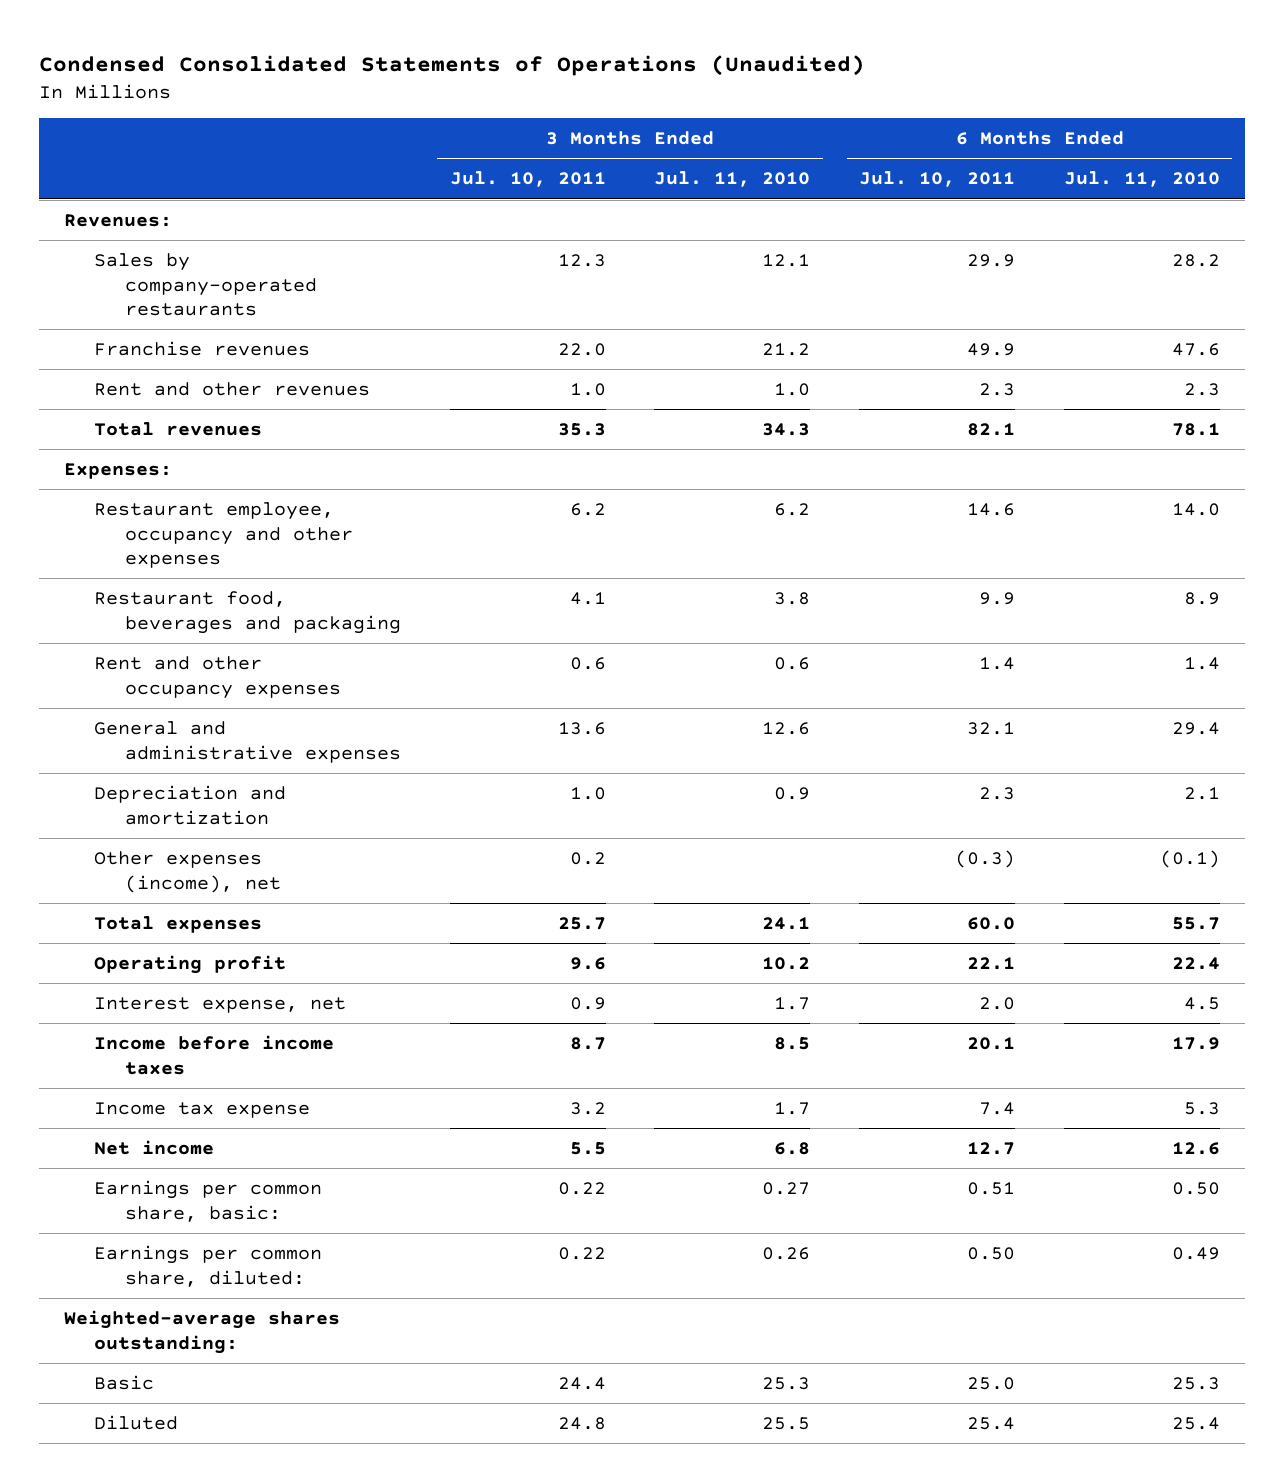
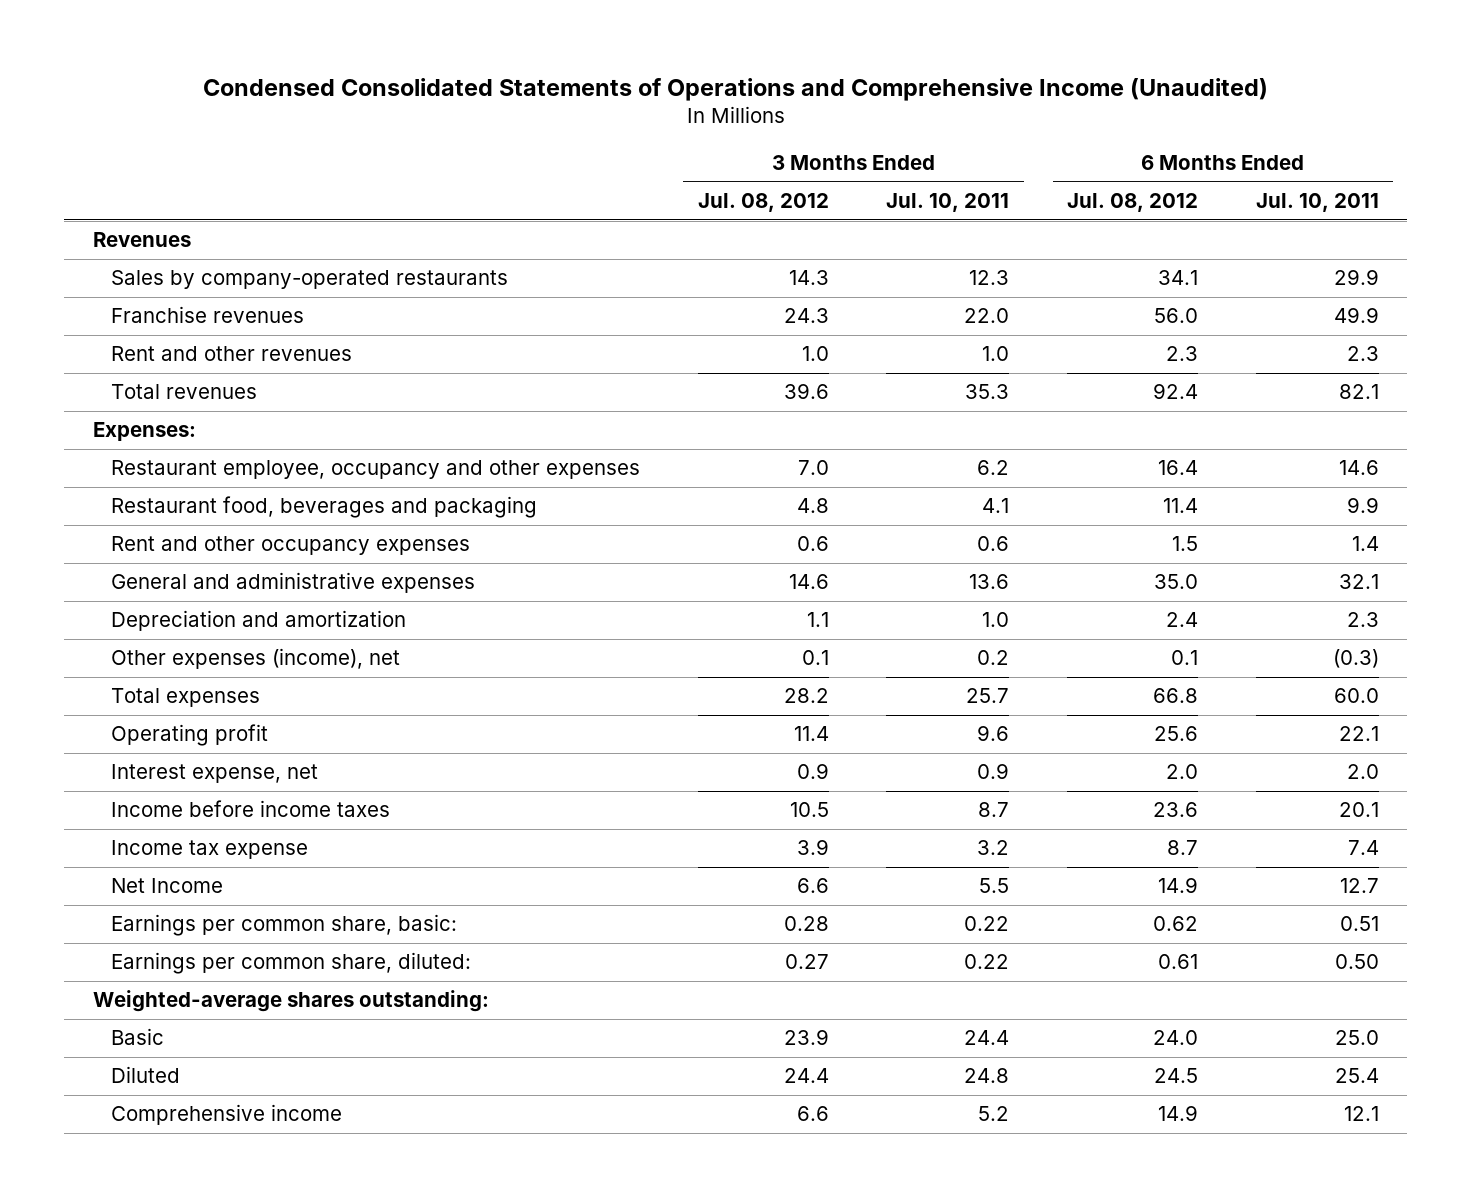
[39,54,866,76] Condensed Consolidated Statements of Operations (Unaudited) -> [202,77,1268,101] Condensed Consolidated Statements of Operations and Comprehensive Income (Unaudited)
[654,171,811,188] Jul. 11, 2010 -> none
[1064,171,1221,188] Jul. 11, 2010 -> none
none -> [697,193,829,213] Jul. 08, 2012
none -> [1066,193,1198,213] Jul. 08, 2012
[63,214,172,228] Revenues: -> [92,232,191,248] Revenues
[94,1140,215,1156] Net income -> [111,878,224,894] Net Income
none -> [111,1104,343,1126] Comprehensive income

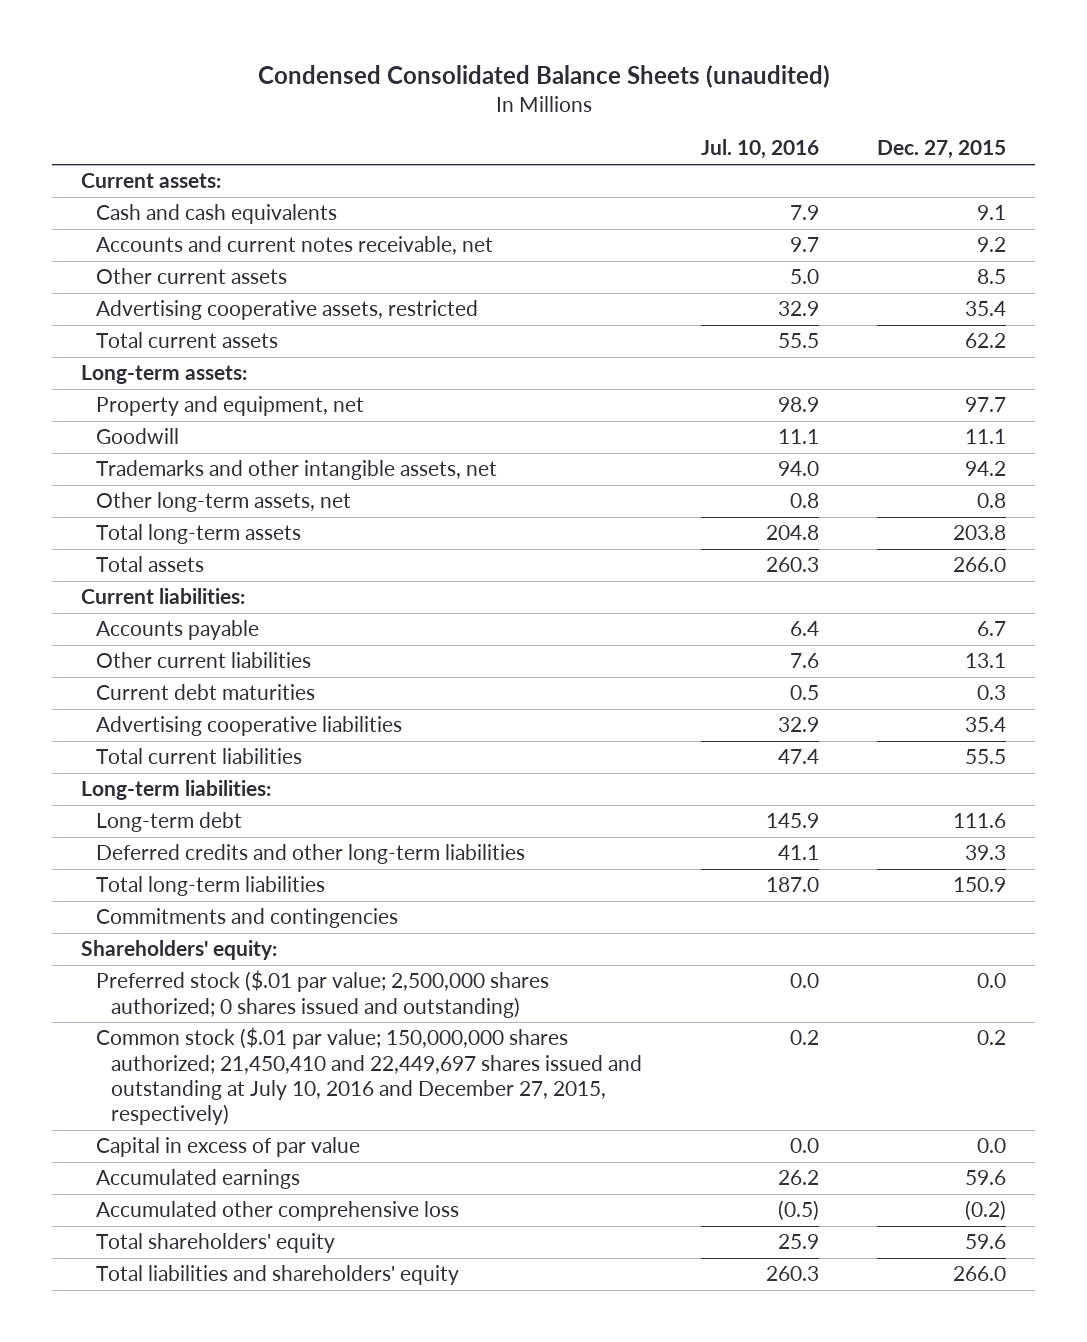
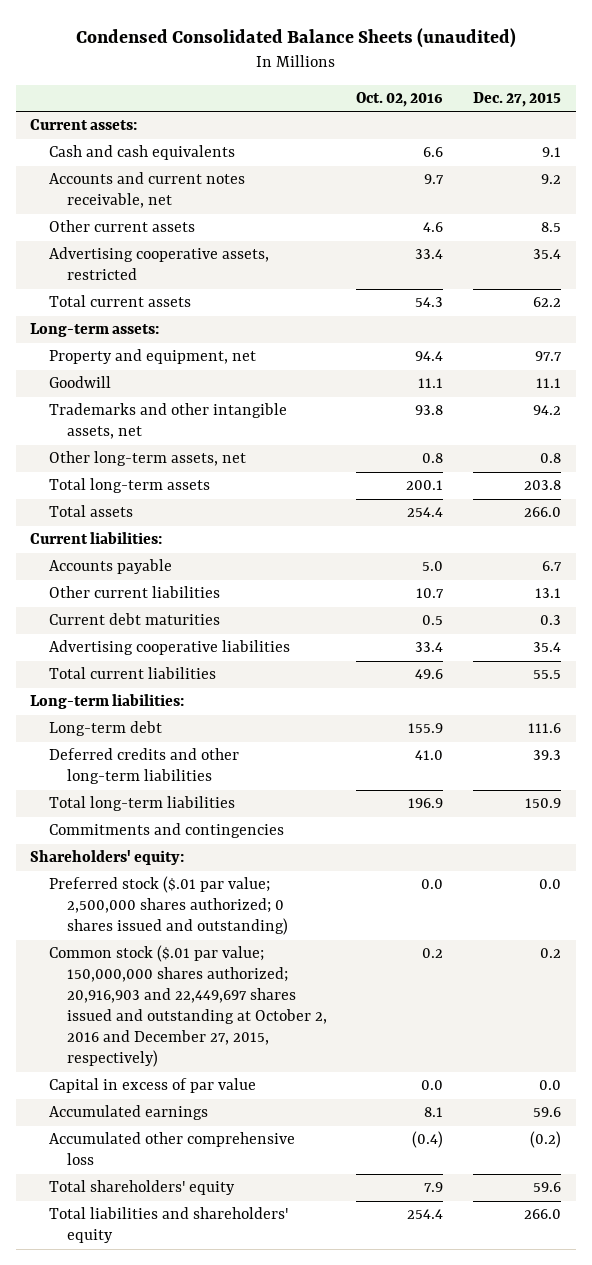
[700,139,819,160] Jul. 10, 2016 -> none
none -> [356,91,444,107] Oct. 02, 2016
[96,1027,643,1125] Common stock ($.01 par value; 150,000,000 shares authorized; 21,450,410 and 22,449,697 shares issued and outstanding at July 10, 2016 and December 27, 2015, respectively) -> [48,945,327,1068] Common stock ($.01 par value; 150,000,000 shares authorized; 20,916,903 and 22,449,697 shares issued and outstanding at October 2, 2016 and December 27, 2015, respectively)

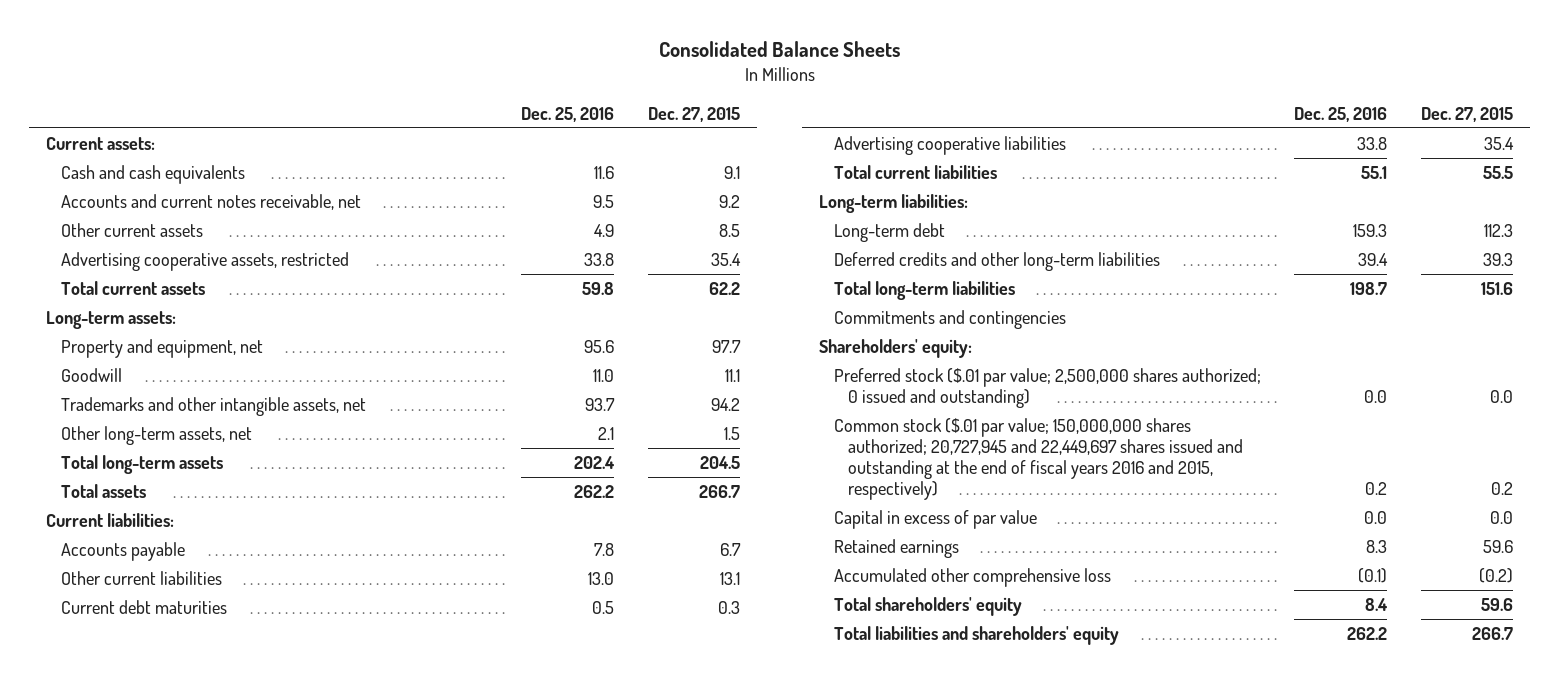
[75,28,516,49] Condensed Consolidated Balance Sheets (unaudited) -> [658,40,900,57] Consolidated Balance Sheets
[356,91,444,107] Oct. 02, 2016 -> none
none -> [521,106,615,122] Dec. 25, 2016
[540,453,562,464] 0.8 -> [724,426,741,440] 1.5
[524,480,562,491] 203.8 -> [700,455,741,469] 204.5
[524,507,562,518] 266.0 -> [699,484,741,498] 266.7
[528,723,562,734] 111.6 -> [1484,223,1514,237] 112.3
[525,798,562,809] 150.9 -> [1481,281,1514,295] 151.6
[48,876,288,936] Preferred stock ($.01 par value; 2,500,000 shares authorized; 0 shares issued and outstanding) -> [833,367,1261,408] Preferred stock ($.01 par value; 2,500,000 shares authorized; 0 issued and outstanding)
[48,945,327,1068] Common stock ($.01 par value; 150,000,000 shares authorized; 20,916,903 and 22,449,697 shares issued and outstanding at October 2, 2016 and December 27, 2015, respectively) -> [833,417,1244,500] Common stock ($.01 par value; 150,000,000 shares authorized; 20,727,945 and 22,449,697 shares issued and outstanding at the end of fiscal years 2016 and 2015, respectively)
[48,1105,208,1121] Accumulated earnings -> [833,538,959,558] Retained earnings
[524,1209,562,1220] 266.0 -> [1472,626,1514,640] 266.7

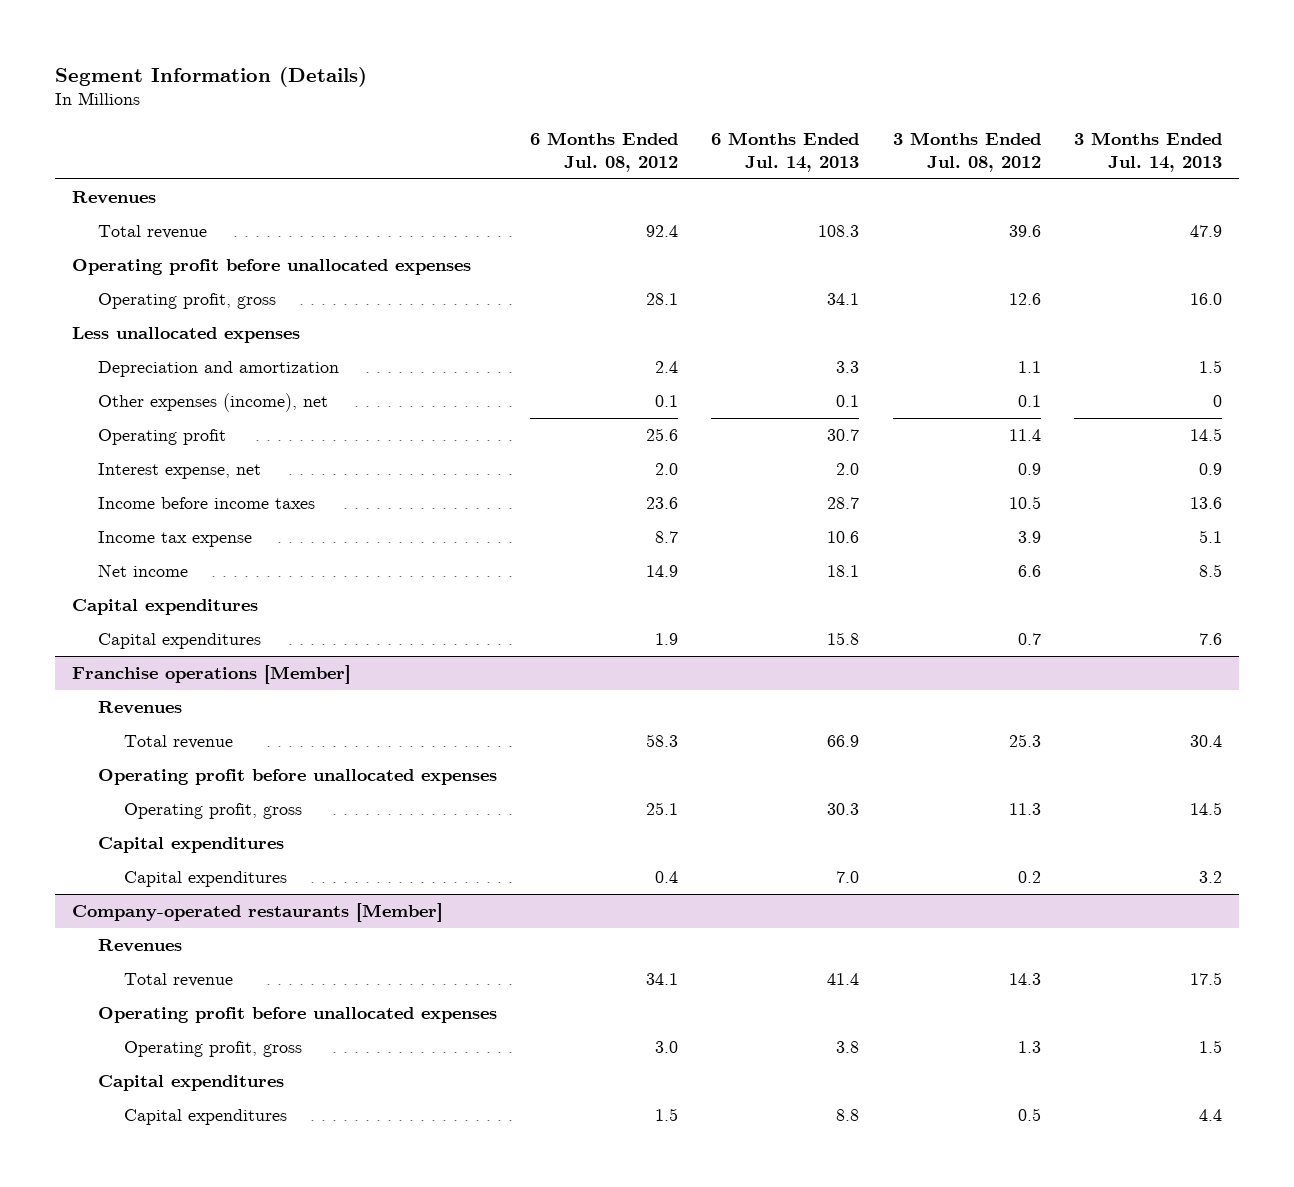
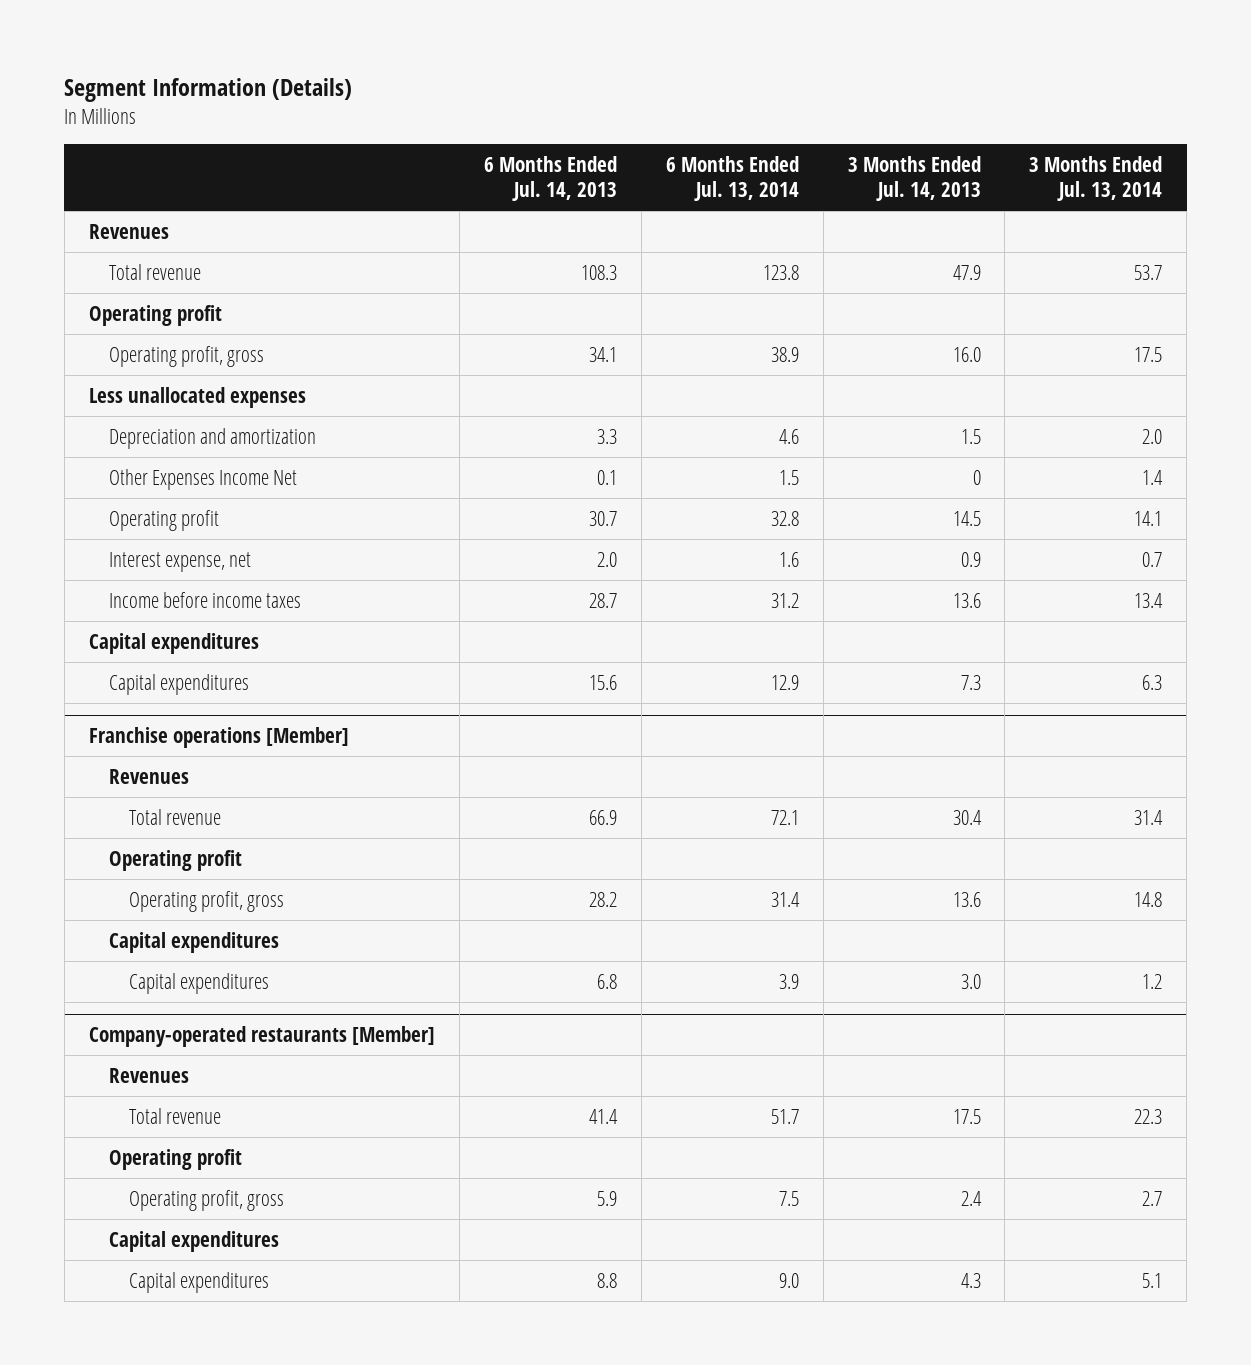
[530,132,679,172] 6 Months Ended Jul. 08, 2012 -> none
[892,132,1041,172] 3 Months Ended Jul. 08, 2012 -> none
none -> [665,155,799,201] 6 Months Ended Jul. 13, 2014
none -> [1029,155,1163,201] 3 Months Ended Jul. 13, 2014
[71,258,471,275] Operating profit before unallocated expenses -> [88,304,222,326] Operating profit
[97,392,328,412] Other expenses (income), net -> [109,468,298,490] Other Expenses Income Net
[97,530,252,547] Income tax expense -> none
[97,563,188,577] Net income -> none
[827,631,860,645] 15.8 -> [588,674,617,690] 15.6
[1198,632,1222,645] 7.6 -> [960,674,981,690] 7.3
[97,768,497,785] Operating profit before unallocated expenses -> [109,849,243,871] Operating profit
[827,802,860,815] 30.3 -> [588,891,617,907] 28.2
[1189,801,1222,815] 14.5 -> [952,891,981,907] 13.6
[836,870,860,883] 7.0 -> [596,973,617,989] 6.8
[1198,870,1222,883] 3.2 -> [960,973,981,989] 3.0
[97,1006,497,1023] Operating profit before unallocated expenses -> [109,1148,243,1170] Operating profit
[836,1040,860,1053] 3.8 -> [596,1190,617,1206] 5.9
[1198,1039,1222,1053] 1.5 -> [960,1190,982,1206] 2.4
[1198,1108,1222,1121] 4.4 -> [960,1272,981,1288] 4.3

